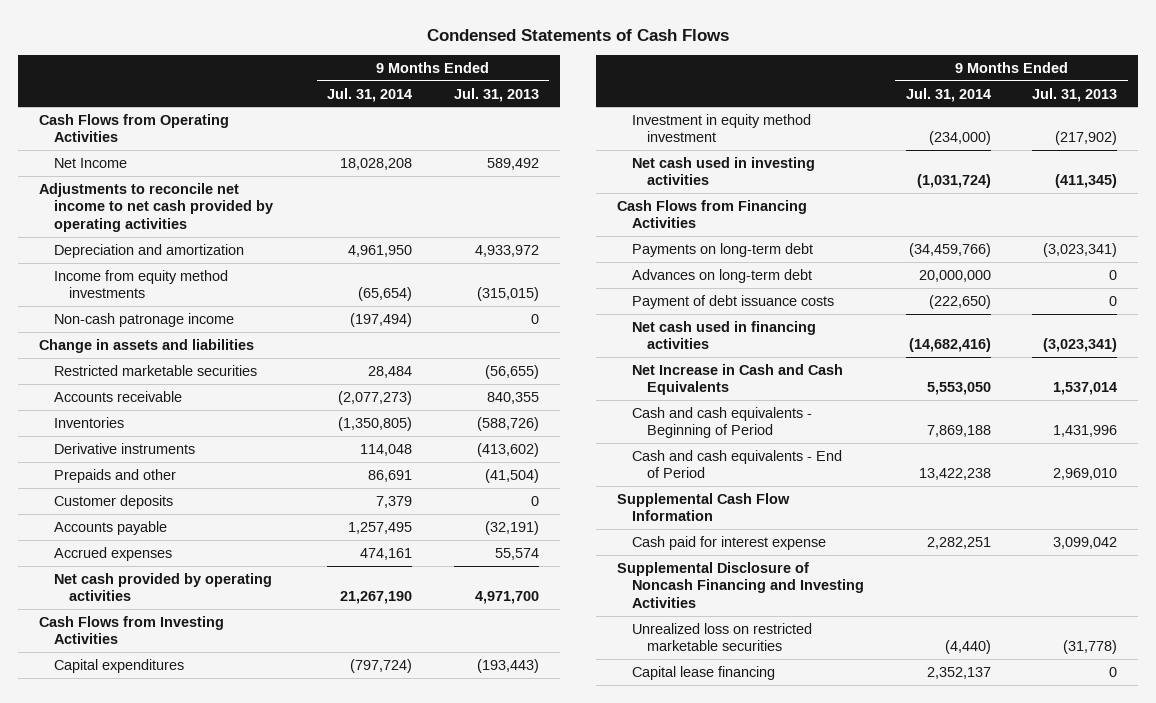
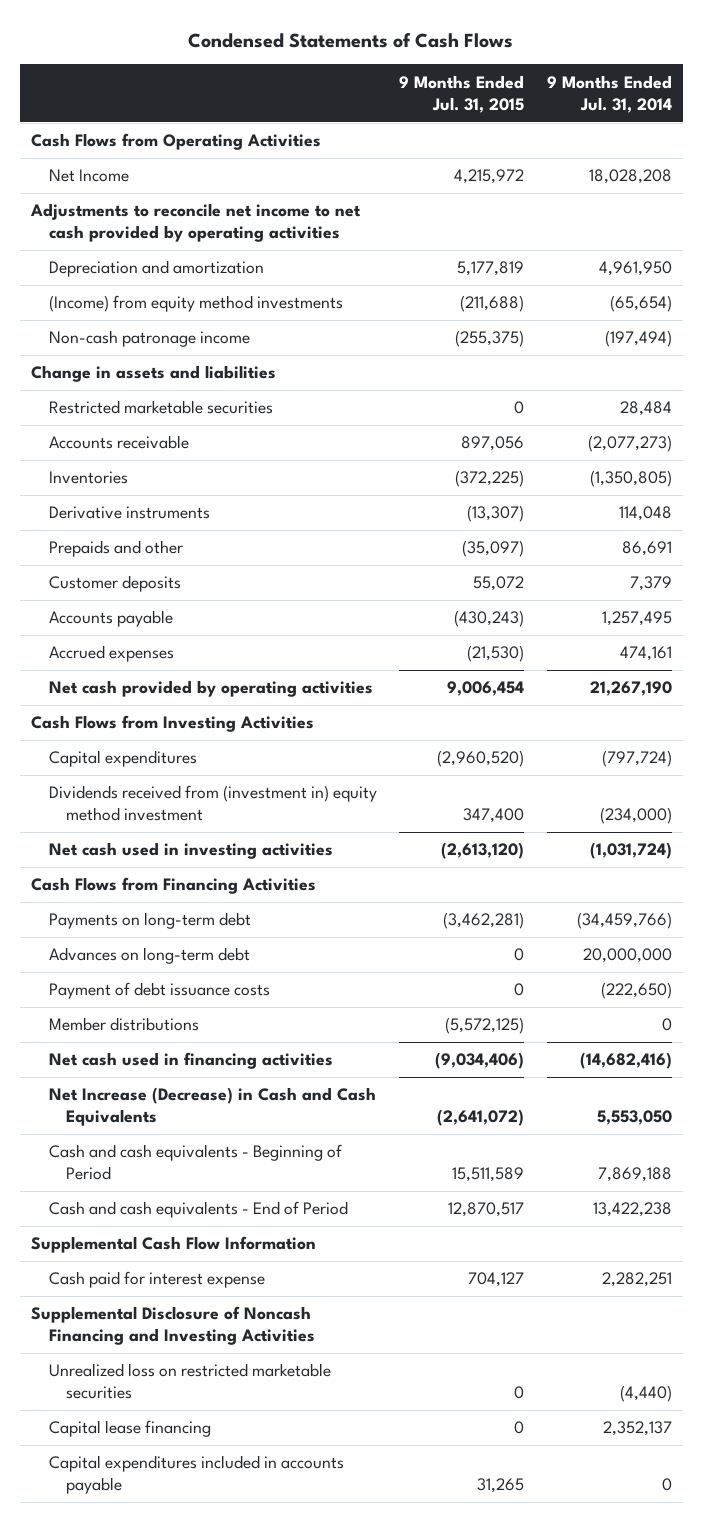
[454,87,540,102] Jul. 31, 2013 -> none
none -> [399,74,525,113] 9 Months Ended Jul. 31, 2015
[53,269,228,299] Income from equity method investments -> [48,295,343,313] (Income) from equity method investments
[632,113,812,143] Investment in equity method investment -> [48,785,377,822] Dividends received from (investment in) equity method investment
none -> [48,1017,199,1032] Member distributions
[632,363,844,396] Net Increase in Cash and Cash Equivalents -> [48,1087,376,1127] Net Increase (Decrease) in Cash and Cash Equivalents
none -> [48,1455,344,1495] Capital expenditures included in accounts payable

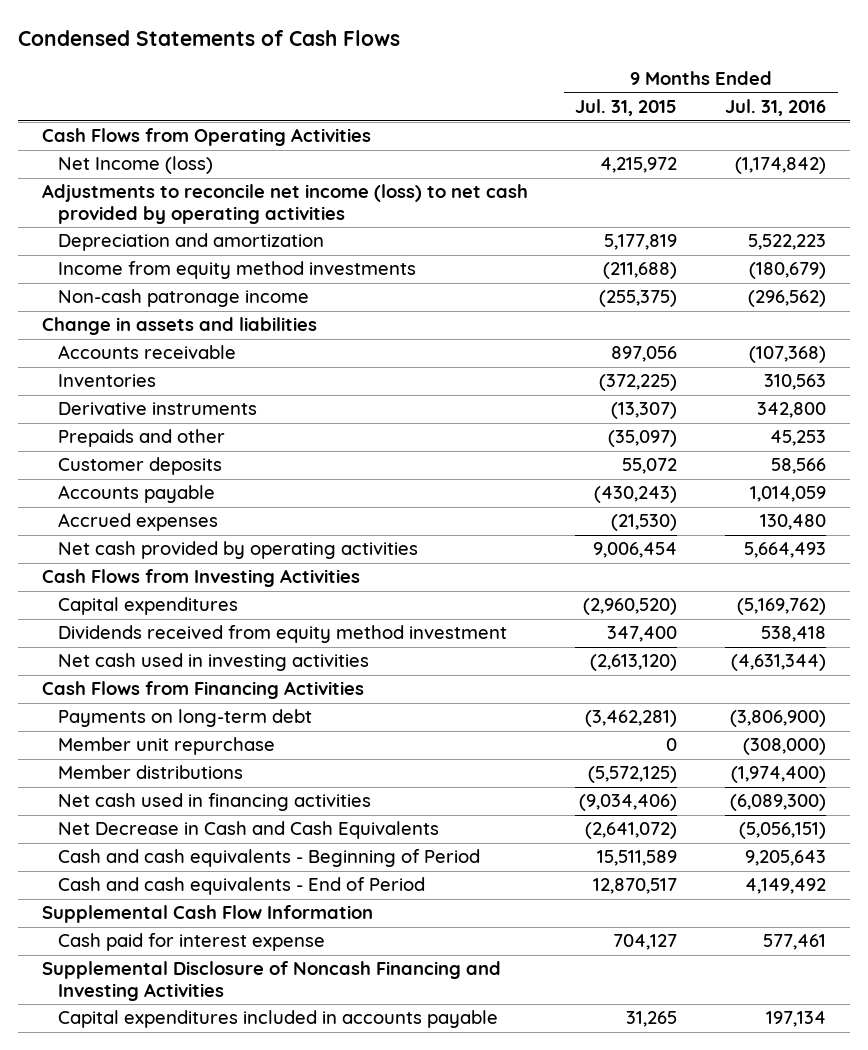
[546,74,672,113] 9 Months Ended Jul. 31, 2014 -> none
none -> [725,99,827,117] Jul. 31, 2016
[48,169,129,183] Net Income -> [57,156,213,175] Net Income (loss)
[30,203,362,243] Adjustments to reconcile net income to net cash provided by operating activities -> [41,184,528,224] Adjustments to reconcile net income (loss) to net cash provided by operating activities
[48,295,343,313] (Income) from equity method investments -> [57,261,416,280] Income from equity method investments
[48,400,273,415] Restricted marketable securities -> none
[48,785,377,822] Dividends received from (investment in) equity method investment -> [57,625,507,644] Dividends received from equity method investment
[48,947,250,965] Advances on long-term debt -> none
[48,982,270,1000] Payment of debt issuance costs -> none
none -> [57,737,275,756] Member unit repurchase
[48,1087,376,1127] Net Increase (Decrease) in Cash and Cash Equivalents -> [57,821,439,840] Net Decrease in Cash and Cash Equivalents
[48,1363,331,1400] Unrealized loss on restricted marketable securities -> none
[48,1420,211,1438] Capital lease financing -> none

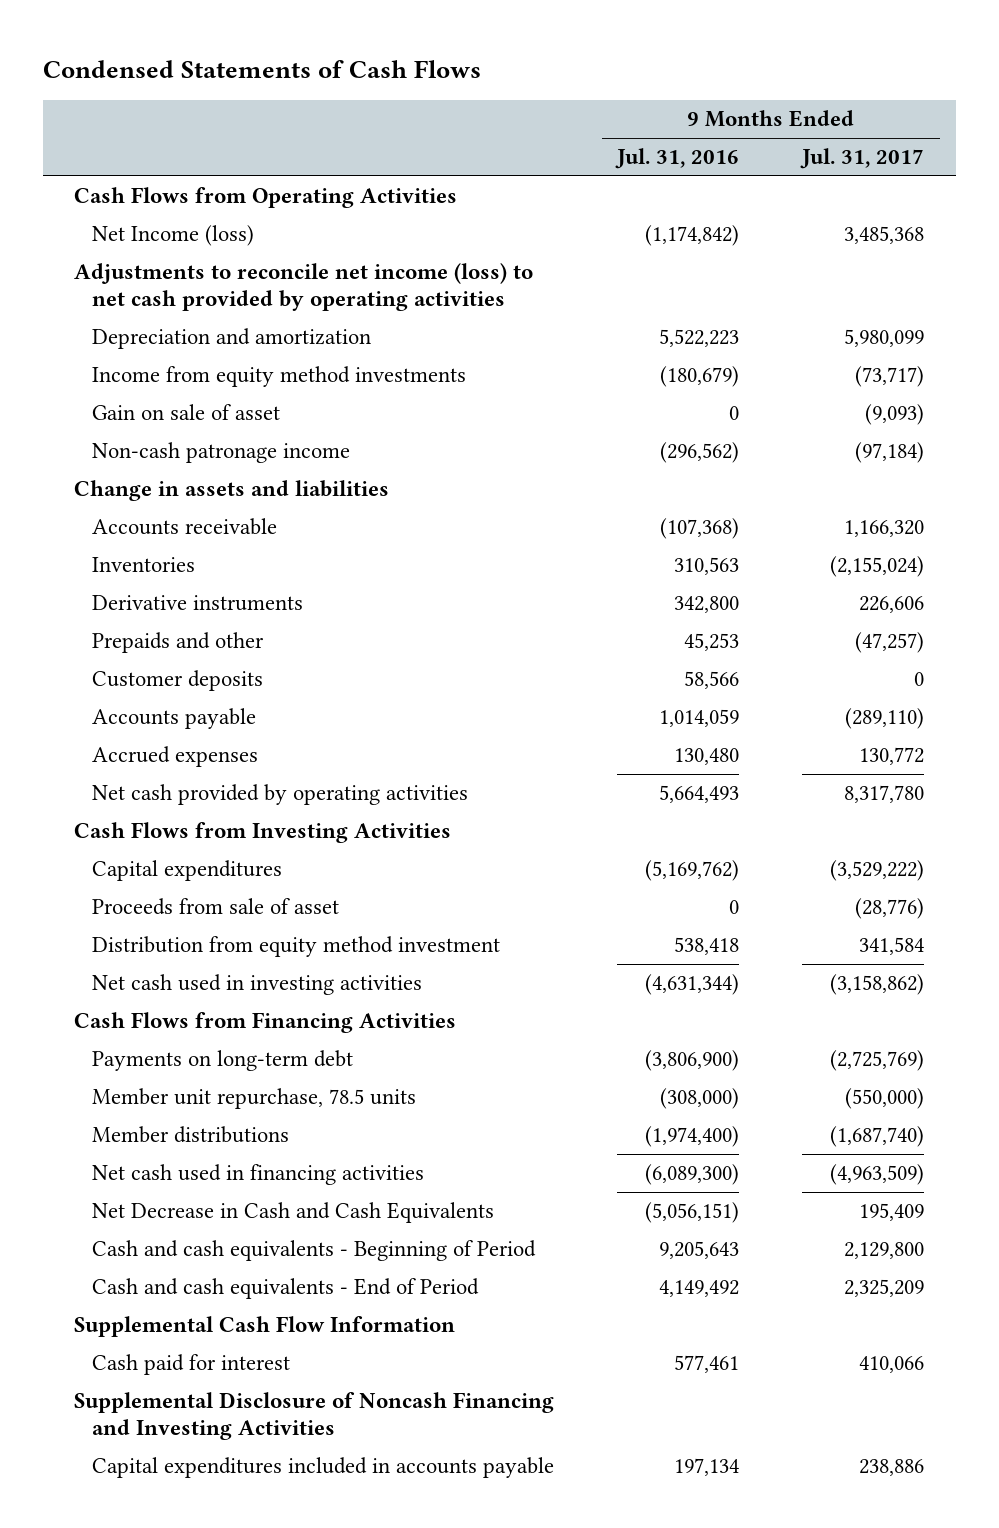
[575,99,678,117] Jul. 31, 2015 -> none
none -> [800,148,925,170] Jul. 31, 2017
none -> [91,404,280,421] Gain on sale of asset
none -> [91,898,339,916] Proceeds from sale of asset
[57,625,507,644] Dividends received from equity method investment -> [91,936,500,958] Distribution from equity method investment
[57,737,275,756] Member unit repurchase -> [91,1088,416,1110] Member unit repurchase, 78.5 units
[57,933,325,952] Cash paid for interest expense -> [91,1354,290,1376] Cash paid for interest

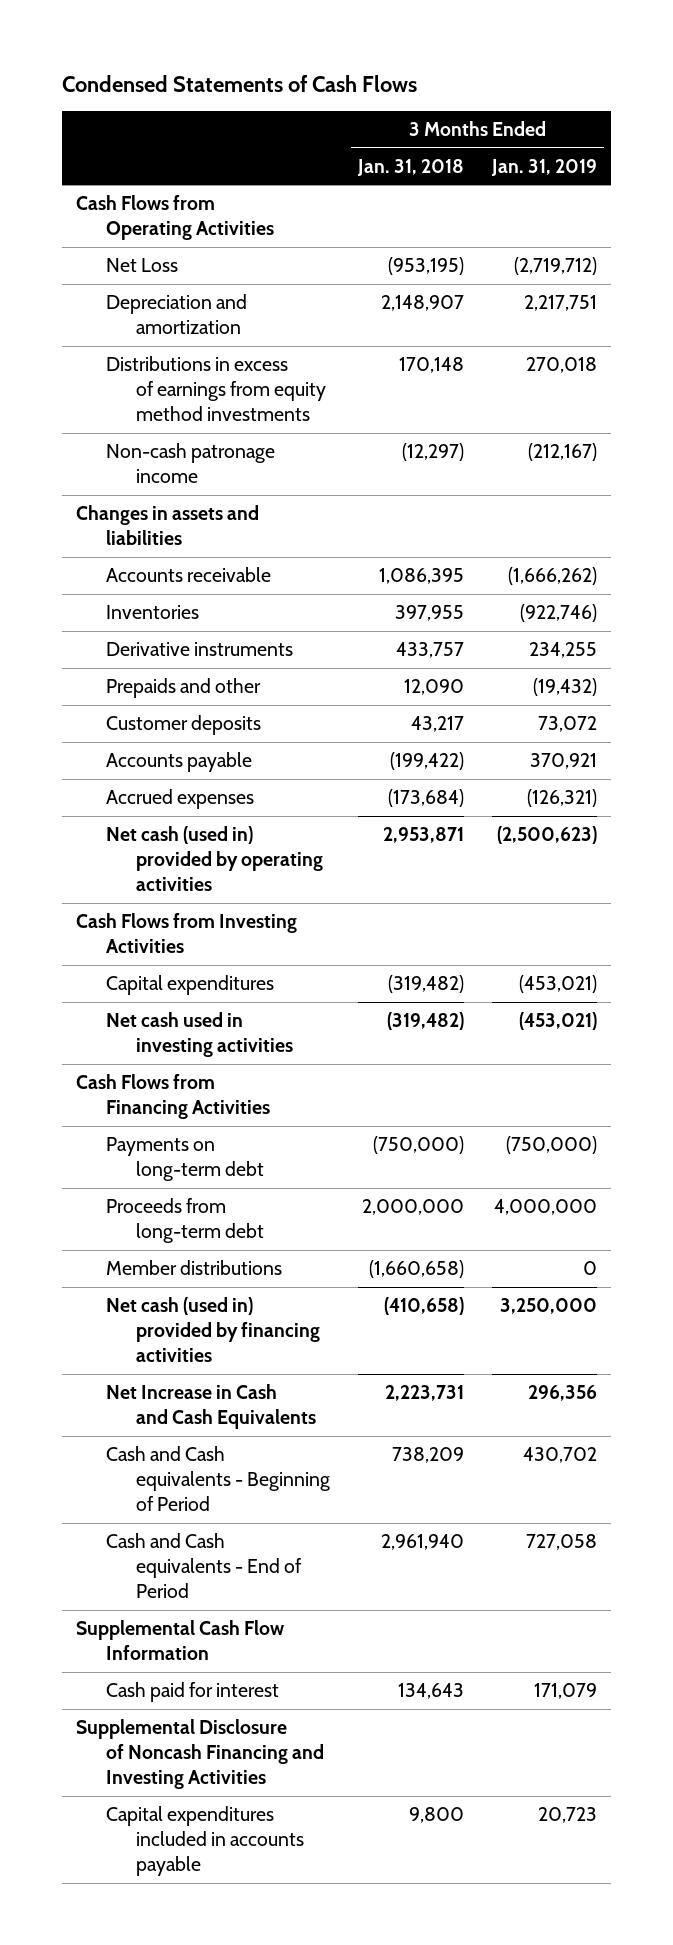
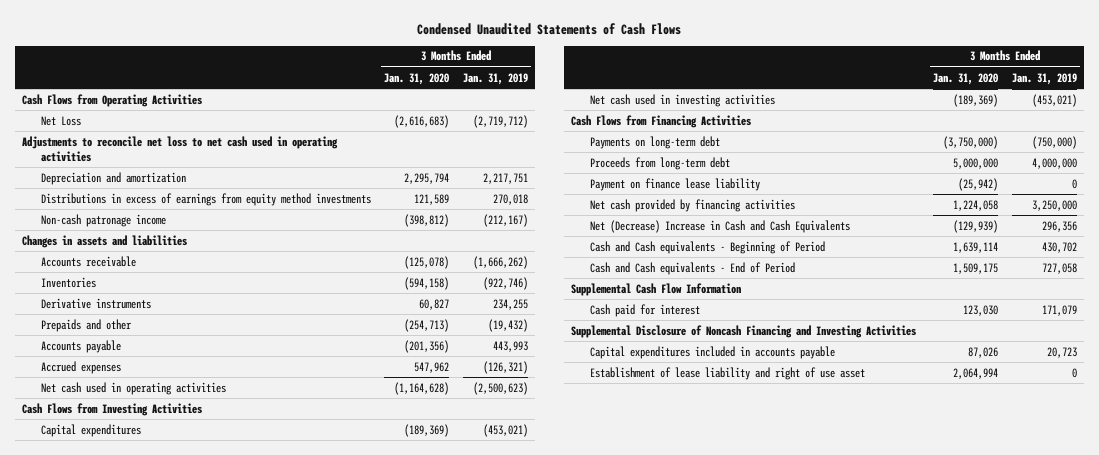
[61,74,417,92] Condensed Statements of Cash Flows -> [417,22,682,35] Condensed Unaudited Statements of Cash Flows
[357,158,465,176] Jan. 31, 2018 -> none
none -> [384,72,450,85] Jan. 31, 2020
none -> [22,135,339,162] Adjustments to reconcile net loss to net cash used in operating activities
[105,715,261,736] Customer deposits -> none
[529,753,597,770] 370,921 -> [492,340,528,352] 443,993
[105,826,324,892] Net cash (used in) provided by operating activities -> [40,381,226,395] Net cash used in operating activities
[105,1260,282,1276] Member distributions -> none
none -> [589,177,760,191] Payment on finance lease liability
[105,1297,321,1363] Net cash (used in) provided by financing activities -> [589,198,795,212] Net cash provided by financing activities
[105,1384,317,1430] Net Increase in Cash and Cash Equivalents -> [589,219,850,233] Net (Decrease) Increase in Cash and Cash Equivalents
none -> [589,366,865,380] Establishment of lease liability and right of use asset

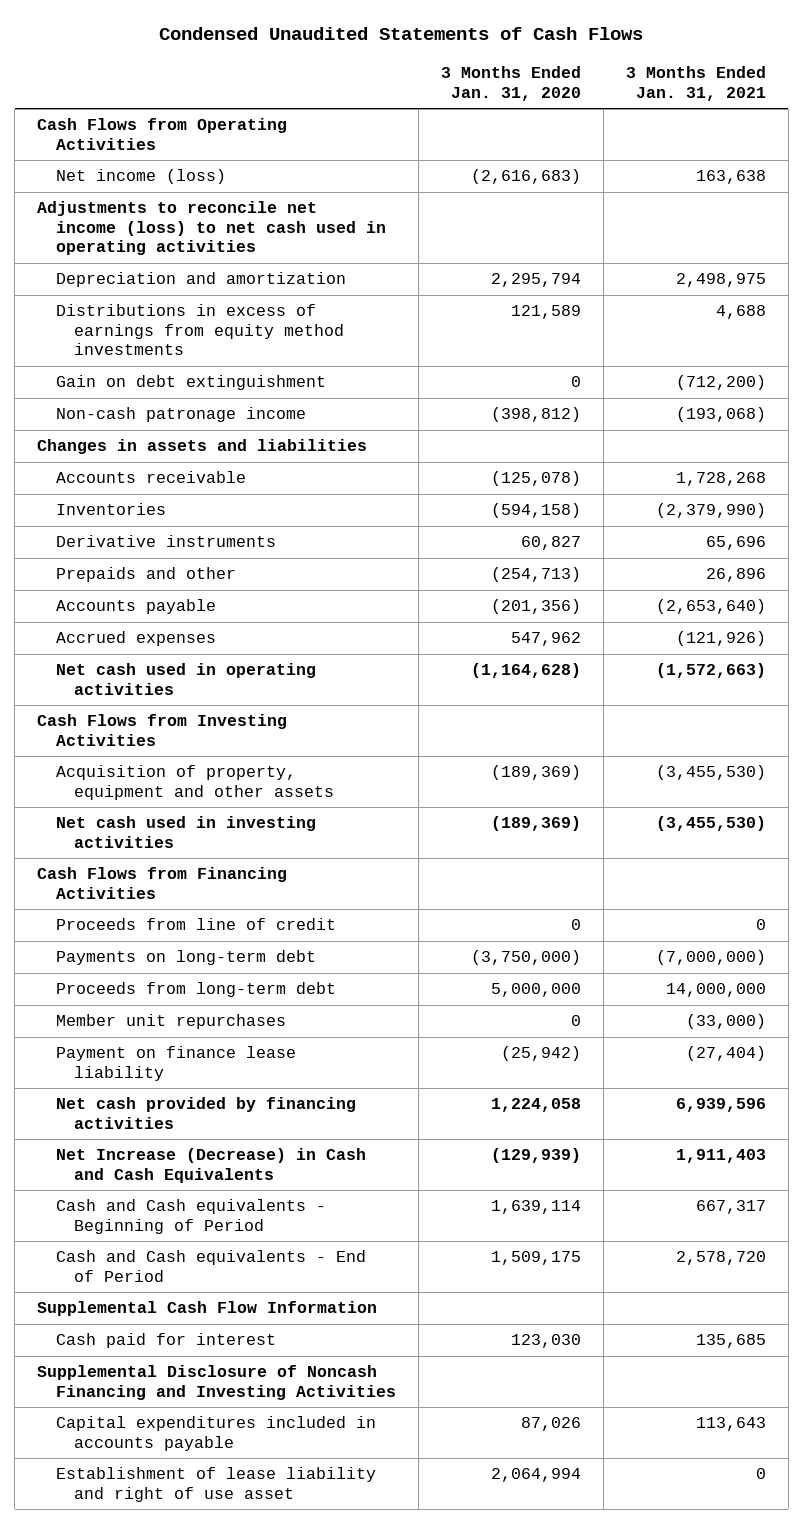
[462,72,528,85] Jan. 31, 2019 -> none
none -> [625,66,766,101] 3 Months Ended Jan. 31, 2021
[40,115,81,126] Net Loss -> [55,169,226,185] Net income (loss)
[22,135,339,162] Adjustments to reconcile net loss to net cash used in operating activities -> [37,201,386,256] Adjustments to reconcile net income (loss) to net cash used in operating activities
none -> [55,375,326,391] Gain on debt extinguishment
[40,423,141,437] Capital expenditures -> [55,765,334,800] Acquisition of property, equipment and other assets
none -> [55,918,336,931] Proceeds from line of credit
none -> [55,1014,286,1030] Member unit repurchases
[589,219,850,233] Net (Decrease) Increase in Cash and Cash Equivalents -> [55,1148,366,1183] Net Increase (Decrease) in Cash and Cash Equivalents

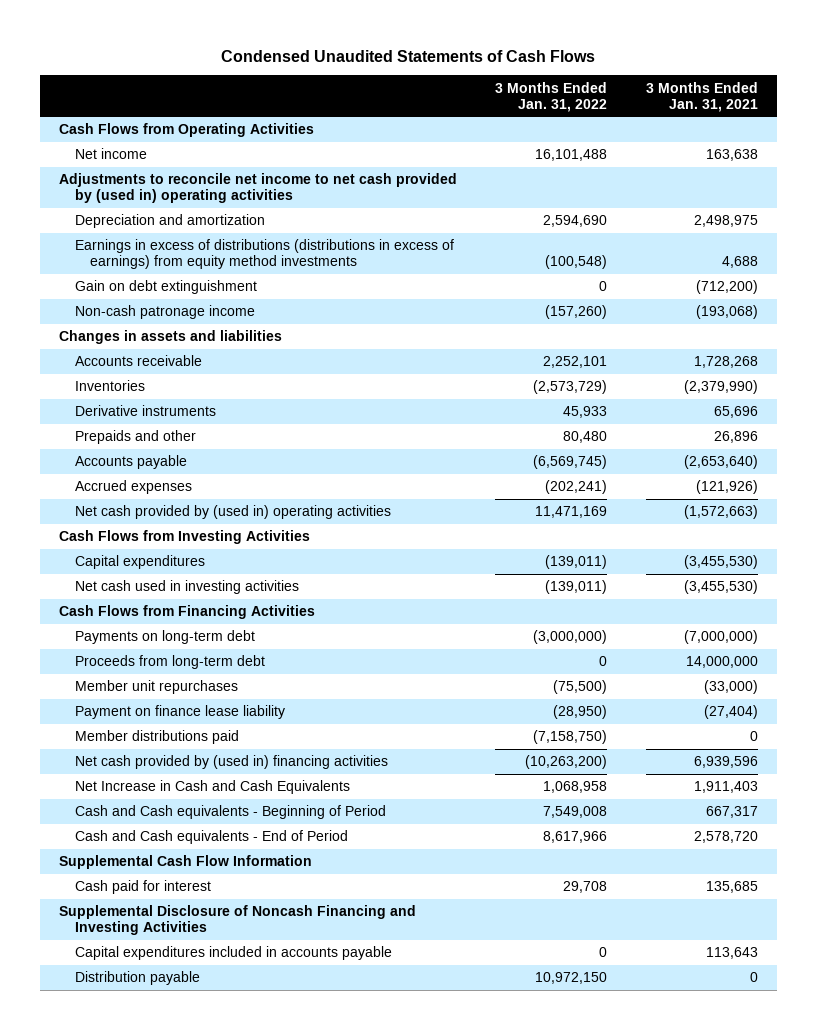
[440,66,581,101] 3 Months Ended Jan. 31, 2020 -> none
none -> [495,81,608,112] 3 Months Ended Jan. 31, 2022
[55,169,226,185] Net income (loss) -> [74,148,147,160] Net income
[37,201,386,256] Adjustments to reconcile net income (loss) to net cash used in operating activities -> [59,173,458,204] Adjustments to reconcile net income to net cash provided by (used in) operating activities
[55,304,344,356] Distributions in excess of earnings from equity method investments -> [74,239,454,270] Earnings in excess of distributions (distributions in excess of earnings) from equity method investments
[55,663,316,695] Net cash used in operating activities -> [74,505,391,520] Net cash provided by (used in) operating activities
[55,765,334,800] Acquisition of property, equipment and other assets -> [74,555,205,570] Capital expenditures
[55,918,336,931] Proceeds from line of credit -> none
none -> [74,730,239,745] Member distributions paid
[55,1097,356,1129] Net cash provided by financing activities -> [74,755,388,770] Net cash provided by (used in) financing activities
[55,1148,366,1183] Net Increase (Decrease) in Cash and Cash Equivalents -> [74,780,350,795] Net Increase in Cash and Cash Equivalents
[55,1467,376,1502] Establishment of lease liability and right of use asset -> none
none -> [74,971,200,986] Distribution payable

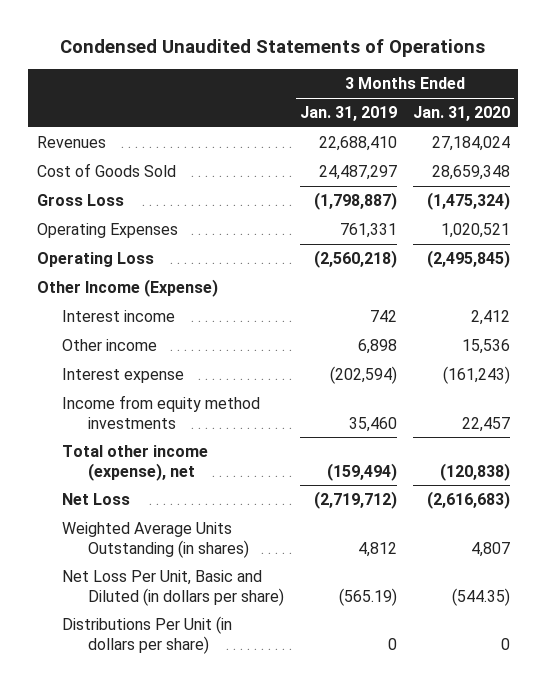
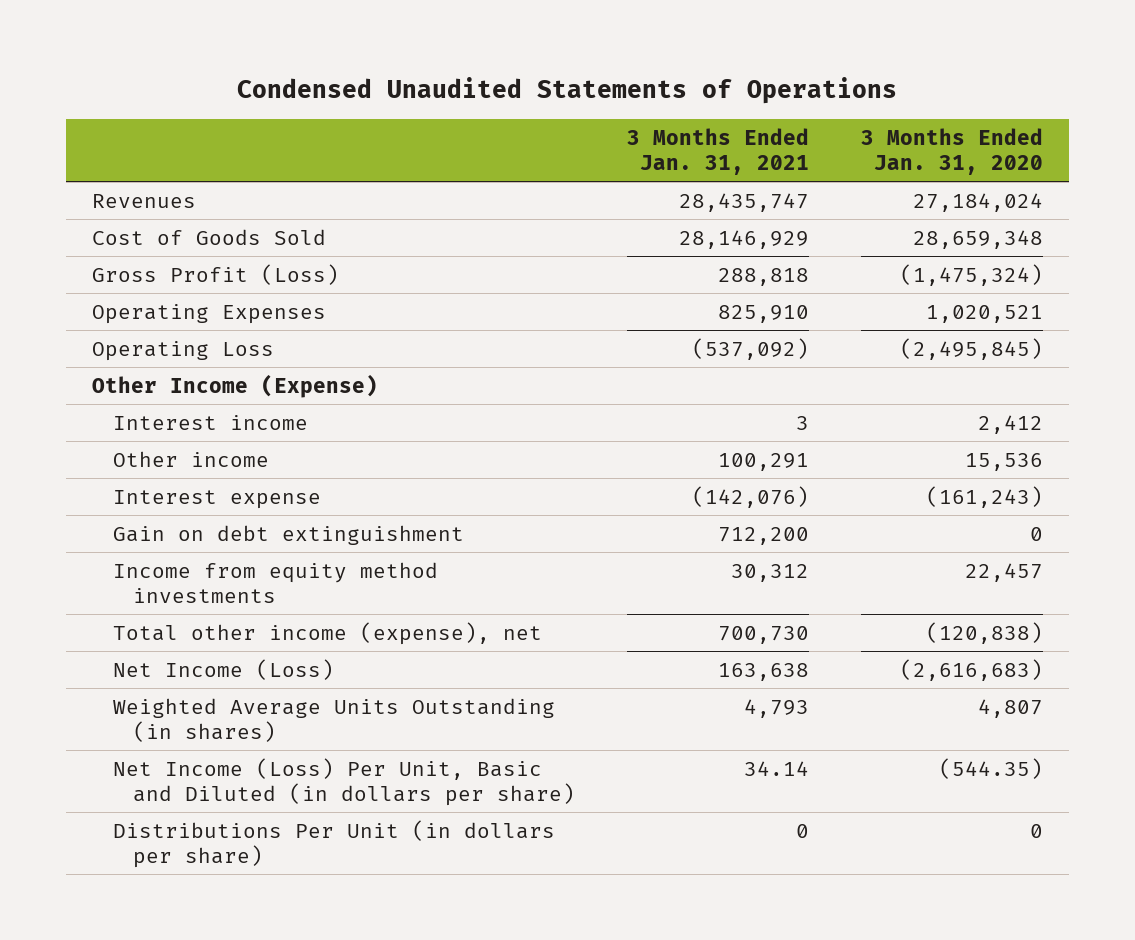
[299,106,397,122] Jan. 31, 2019 -> none
none -> [626,127,809,176] 3 Months Ended Jan. 31, 2021
[36,194,124,207] Gross Loss -> [92,263,340,285] Gross Profit (Loss)
none -> [112,524,464,545] Gain on debt extinguishment
[62,493,131,506] Net Loss -> [112,658,334,680] Net Income (Loss)
[62,570,284,606] Net Loss Per Unit, Basic and Diluted (in dollars per share) -> [112,757,576,807] Net Income (Loss) Per Unit, Basic and Diluted (in dollars per share)

